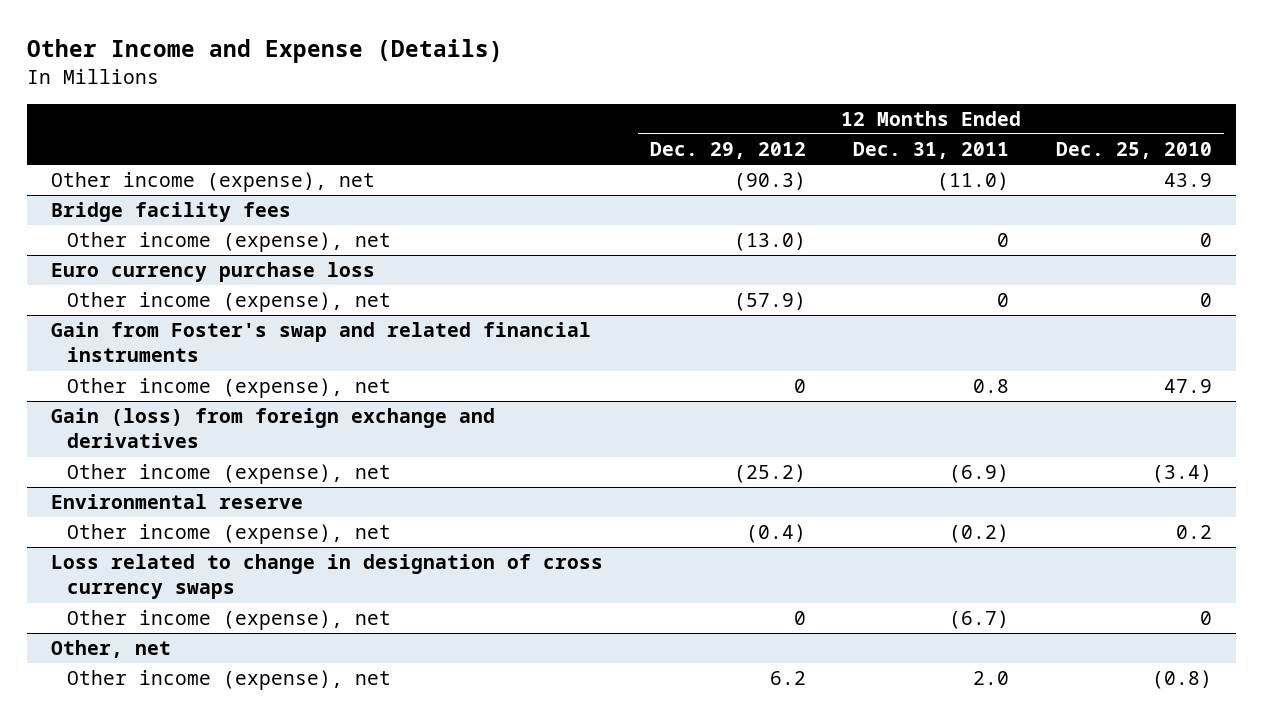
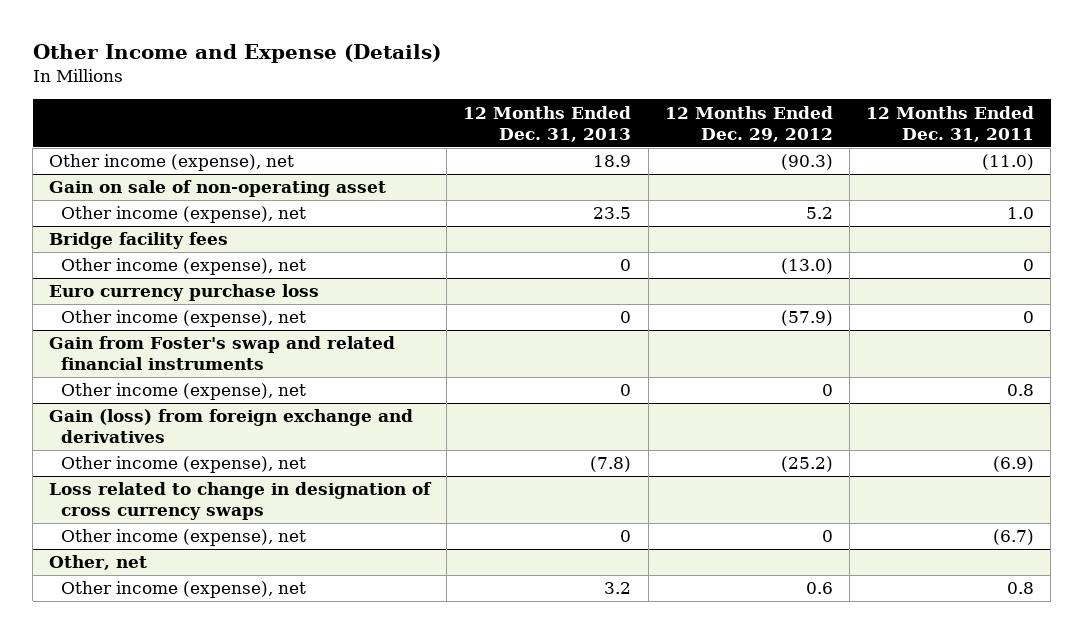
[1056,141,1213,159] Dec. 25, 2010 -> none
none -> [463,105,632,142] 12 Months Ended Dec. 31, 2013
none -> [49,180,387,198] Gain on sale of non-operating asset
none -> [61,206,307,224] Other income (expense), net
[50,494,303,510] Environmental reserve -> none
[66,524,391,545] Other income (expense), net -> none
[769,671,806,686] 6.2 -> [805,582,833,595] 0.6
[973,671,1010,686] 2.0 -> [1006,582,1034,595] 0.8

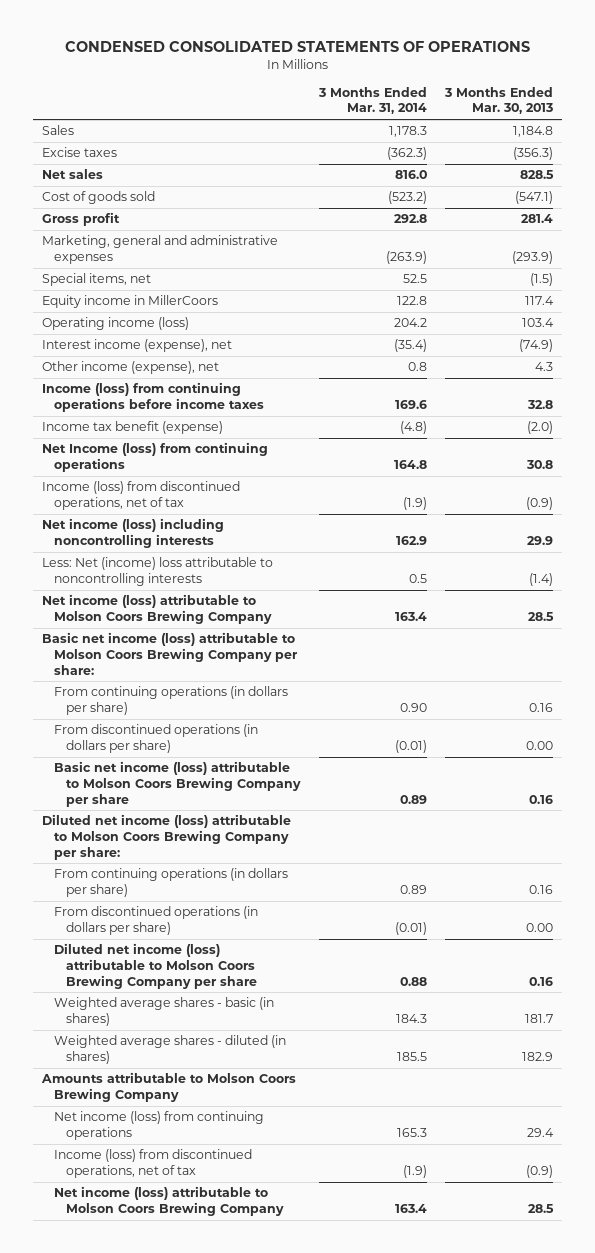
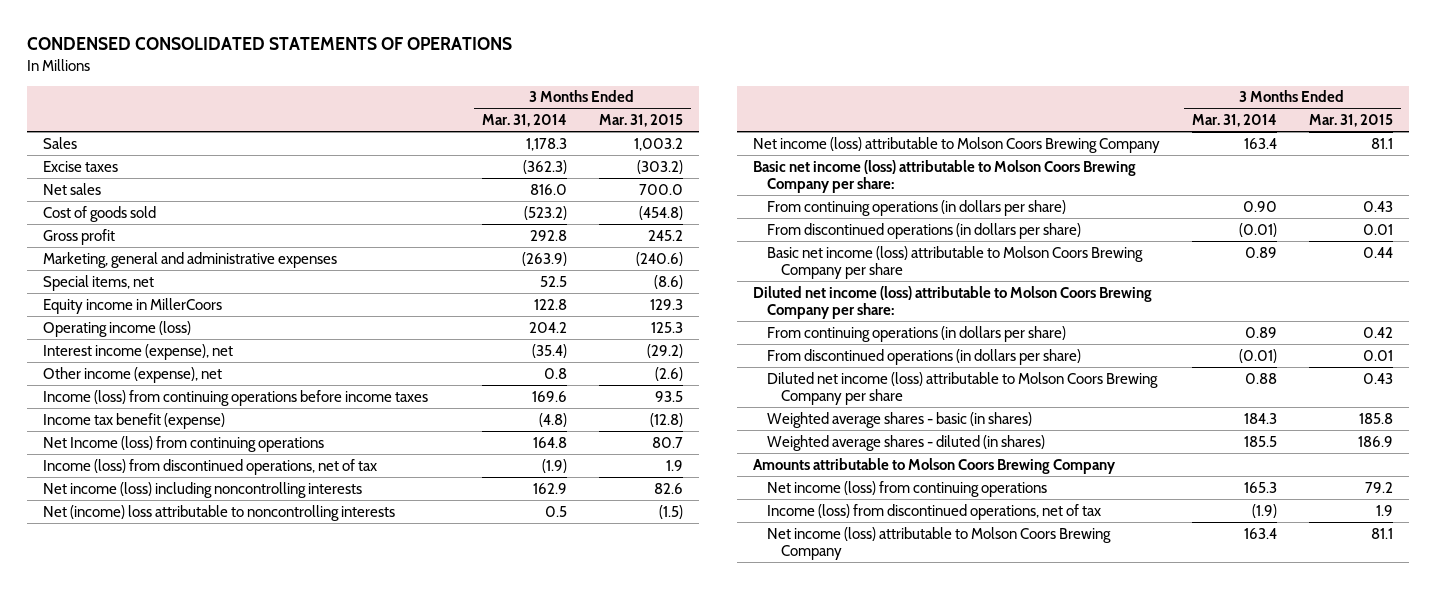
[443,86,553,115] 3 Months Ended Mar. 30, 2013 -> none
none -> [598,114,683,128] Mar. 31, 2015
[42,557,274,586] Less: Net (income) loss attributable to noncontrolling interests -> [42,504,395,521] Net (income) loss attributable to noncontrolling interests

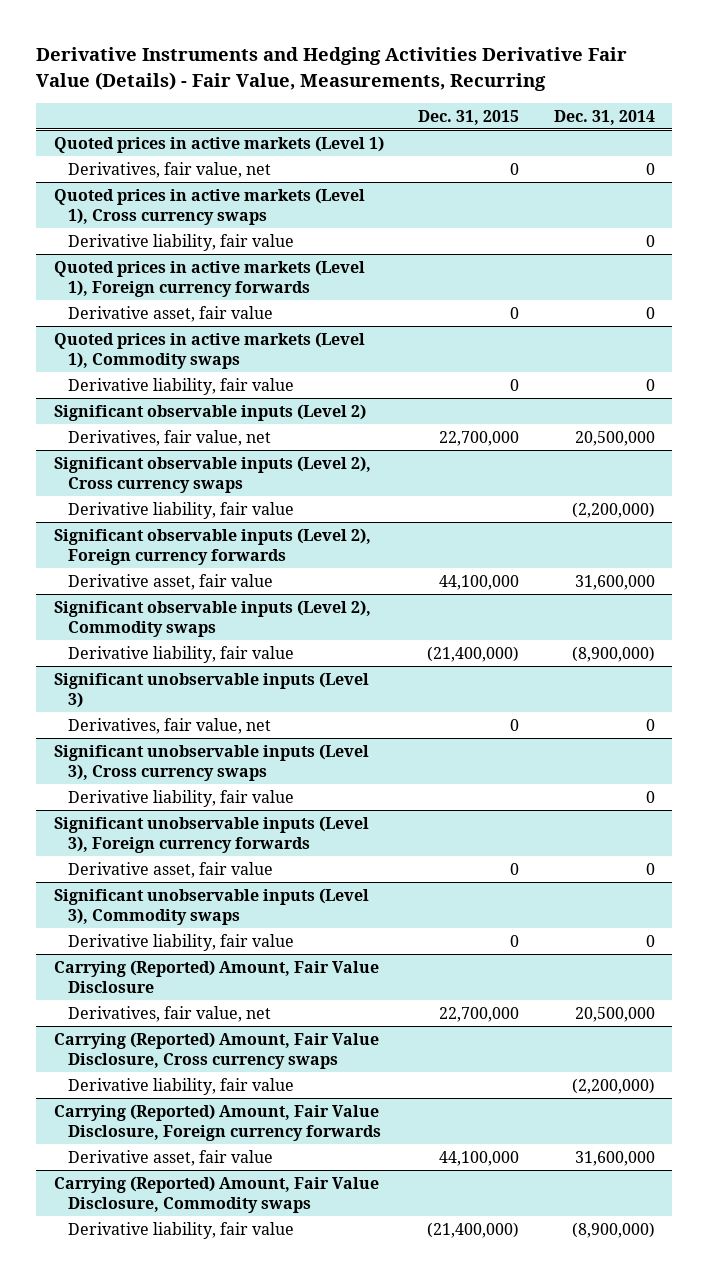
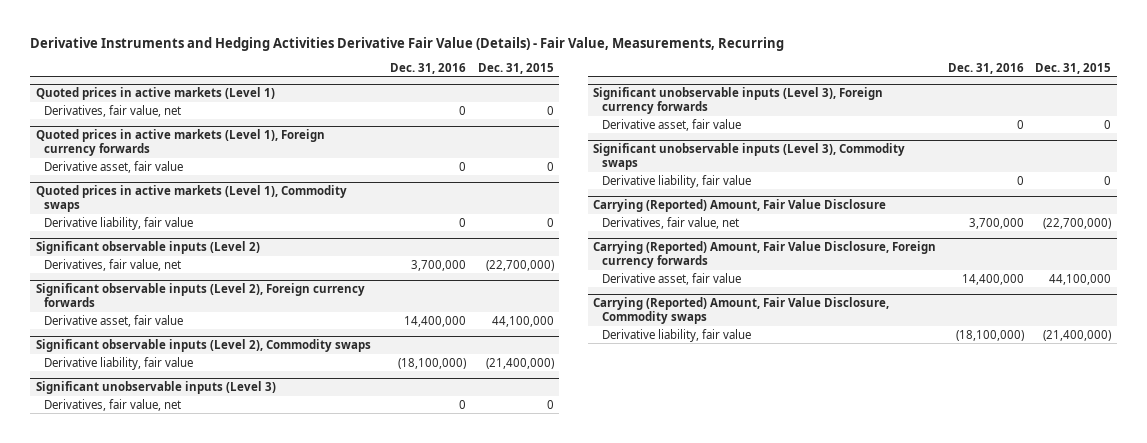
[554,109,656,125] Dec. 31, 2014 -> none
none -> [390,62,467,74] Dec. 31, 2016
[53,187,365,226] Quoted prices in active markets (Level 1), Cross currency swaps -> none
[68,233,295,251] Derivative liability, fair value -> none
[53,455,371,494] Significant observable inputs (Level 2), Cross currency swaps -> none
[68,501,295,519] Derivative liability, fair value -> none
[439,430,520,446] 22,700,000 -> [485,259,554,271] (22,700,000)
[53,743,369,782] Significant unobservable inputs (Level 3), Cross currency swaps -> none
[68,789,295,807] Derivative liability, fair value -> none
[53,1031,379,1070] Carrying (Reported) Amount, Fair Value Disclosure, Cross currency swaps -> none
[68,1077,295,1095] Derivative liability, fair value -> none
[439,1006,520,1022] 22,700,000 -> [1043,217,1112,229] (22,700,000)

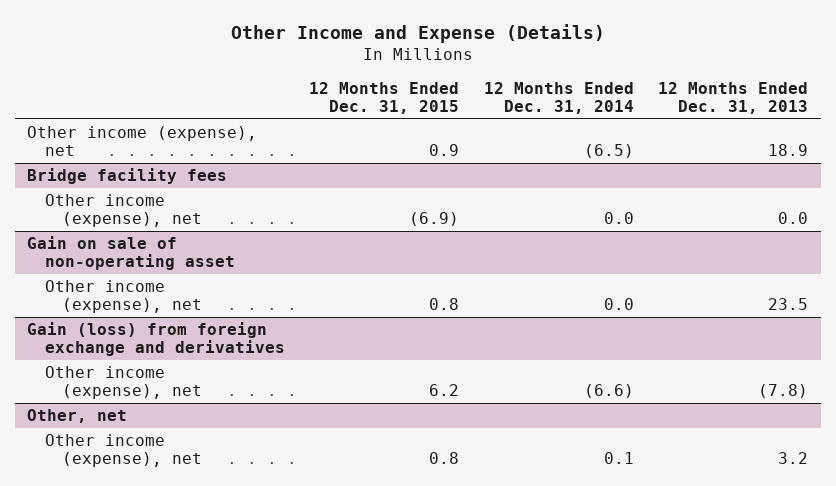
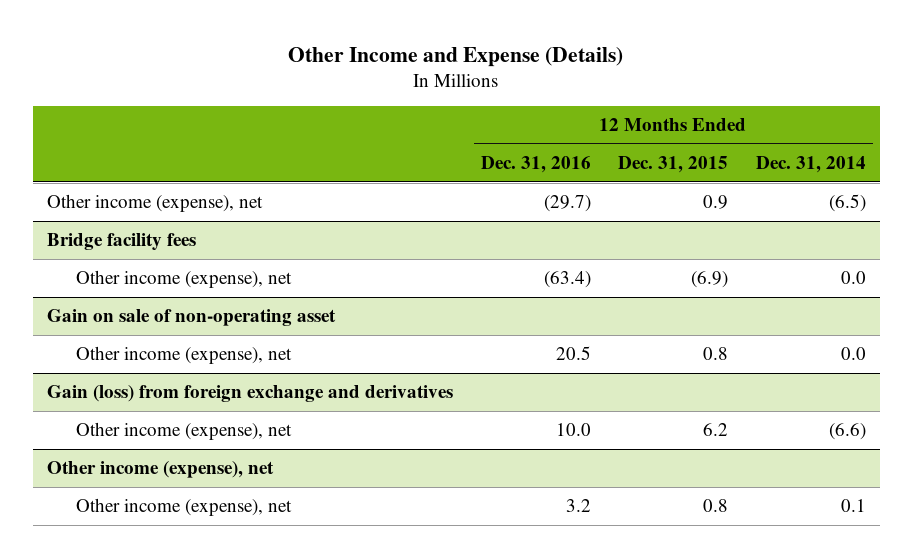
[658,81,809,114] 12 Months Ended Dec. 31, 2013 -> none
none -> [480,155,591,173] Dec. 31, 2016
[27,409,128,424] Other, net -> [46,461,274,479] Other income (expense), net

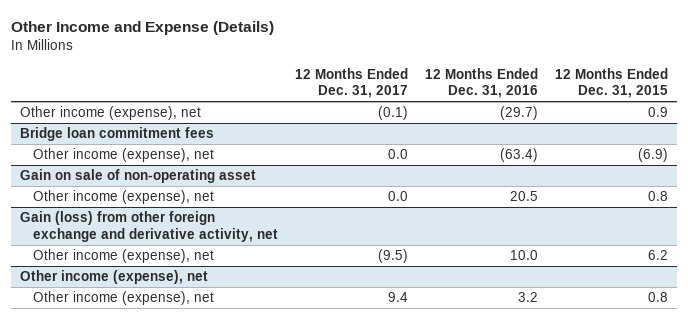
[756,155,867,173] Dec. 31, 2014 -> none
none -> [294,67,408,99] 12 Months Ended Dec. 31, 2017
[46,233,196,251] Bridge facility fees -> [19,127,214,142] Bridge loan commitment fees
[46,385,453,403] Gain (loss) from foreign exchange and derivatives -> [19,211,278,242] Gain (loss) from other foreign exchange and derivative activity, net

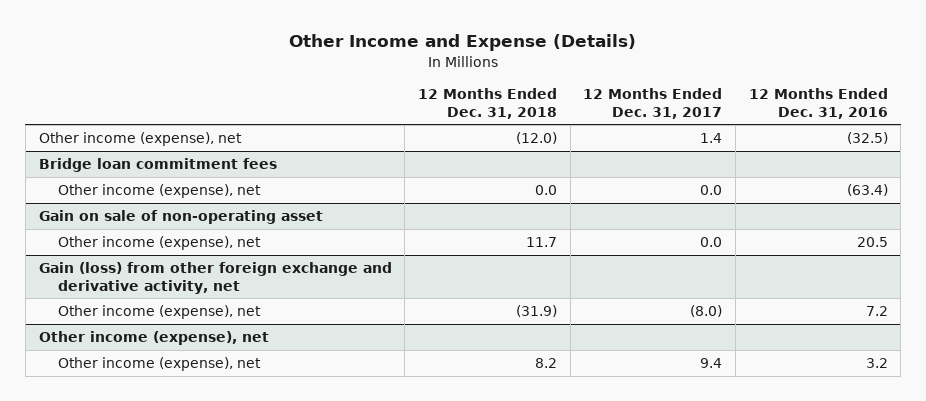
[555,67,669,99] 12 Months Ended Dec. 31, 2015 -> none
none -> [417,88,557,119] 12 Months Ended Dec. 31, 2018
[377,106,408,121] (0.1) -> [700,133,723,144] 1.4
[500,106,539,121] (29.7) -> [846,132,888,145] (32.5)
[377,249,408,264] (9.5) -> [690,305,723,318] (8.0)
[510,250,539,261] 10.0 -> [865,306,888,317] 7.2

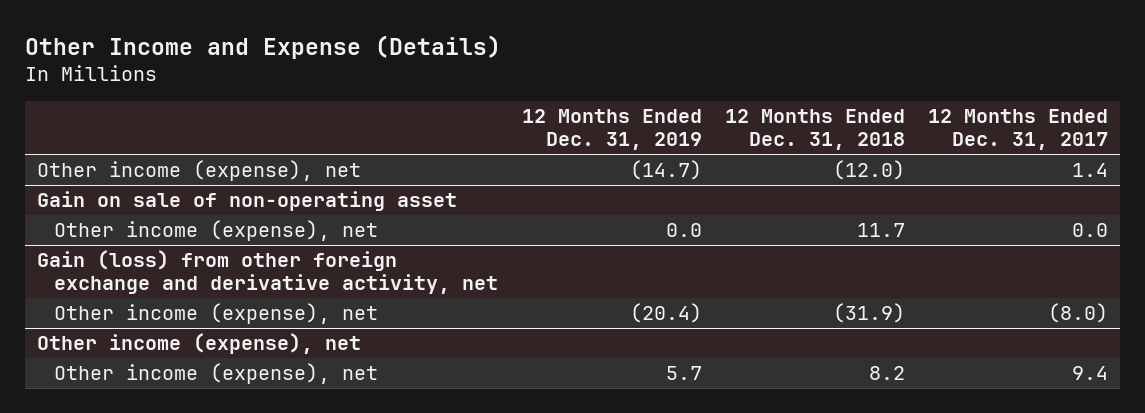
[748,88,888,119] 12 Months Ended Dec. 31, 2016 -> none
none -> [521,109,702,151] 12 Months Ended Dec. 31, 2019
[38,158,277,173] Bridge loan commitment fees -> none
[58,184,262,199] Other income (expense), net -> none

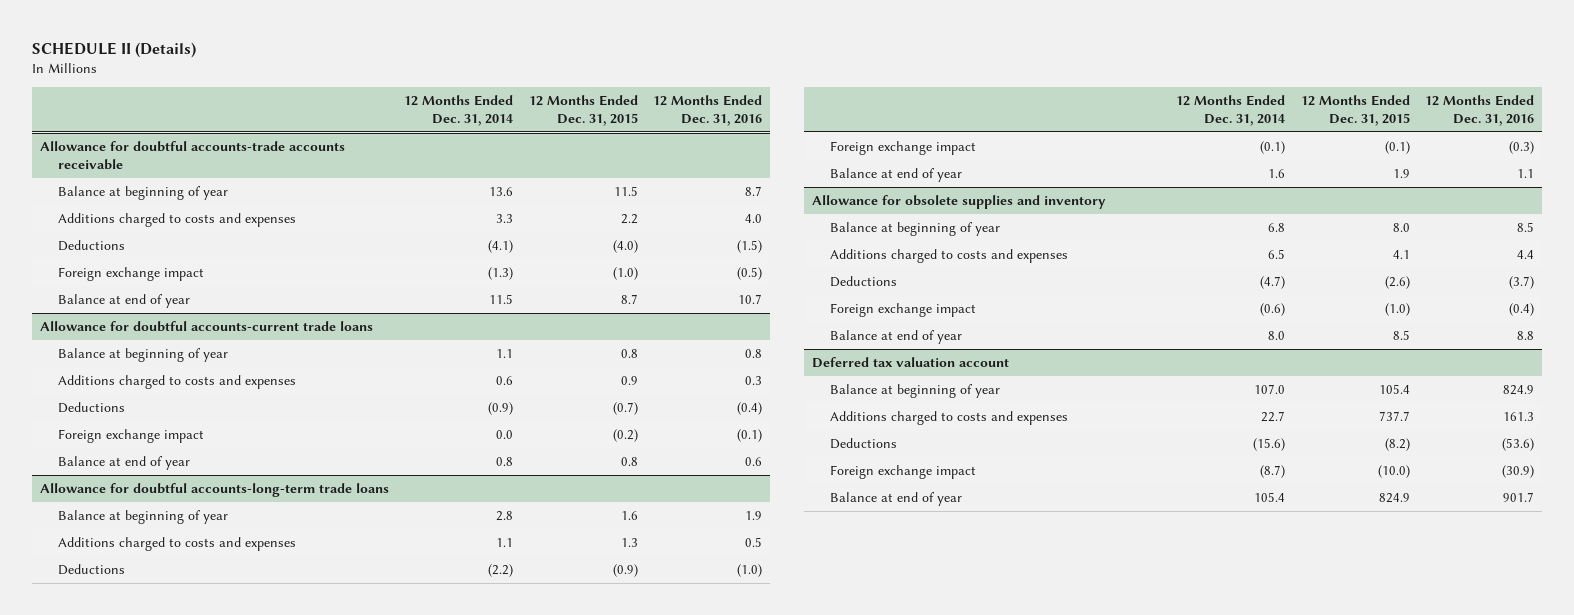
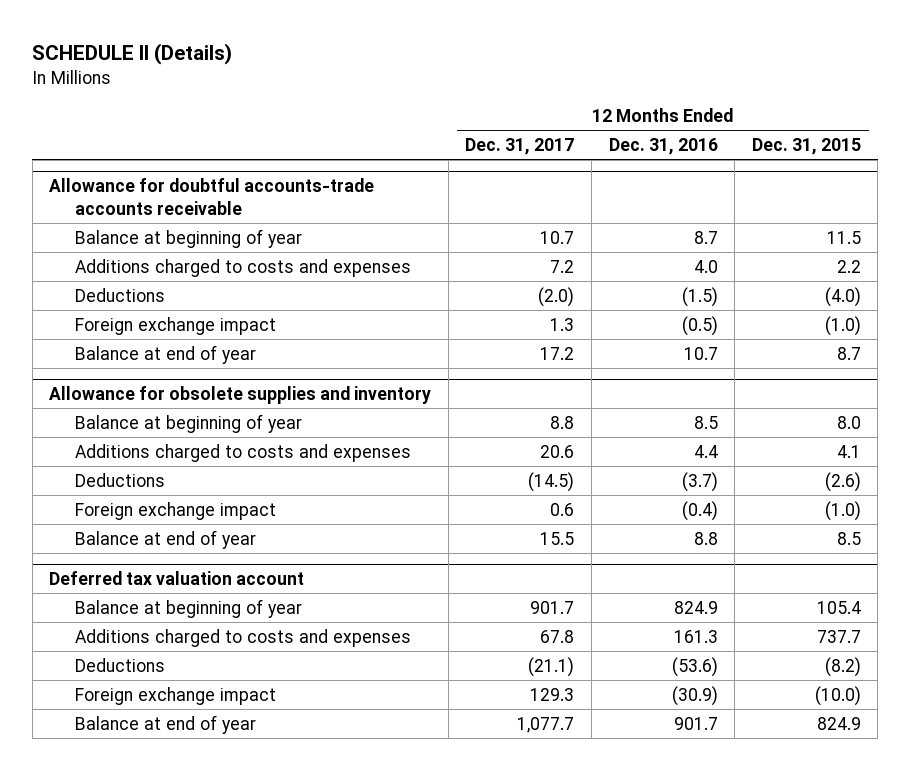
[404,94,514,126] 12 Months Ended Dec. 31, 2014 -> none
none -> [465,138,575,156] Dec. 31, 2017
[40,320,374,332] Allowance for doubtful accounts-current trade loans -> none
[58,347,229,362] Balance at beginning of year -> none
[58,374,297,389] Additions charged to costs and expenses -> none
[58,401,126,413] Deductions -> none
[58,428,205,443] Foreign exchange impact -> none
[58,455,191,470] Balance at end of year -> none
[40,482,390,497] Allowance for doubtful accounts-long-term trade loans -> none
[58,509,229,524] Balance at beginning of year -> none
[58,536,297,551] Additions charged to costs and expenses -> none
[58,563,126,575] Deductions -> none
[830,140,977,155] Foreign exchange impact -> none
[830,167,963,182] Balance at end of year -> none

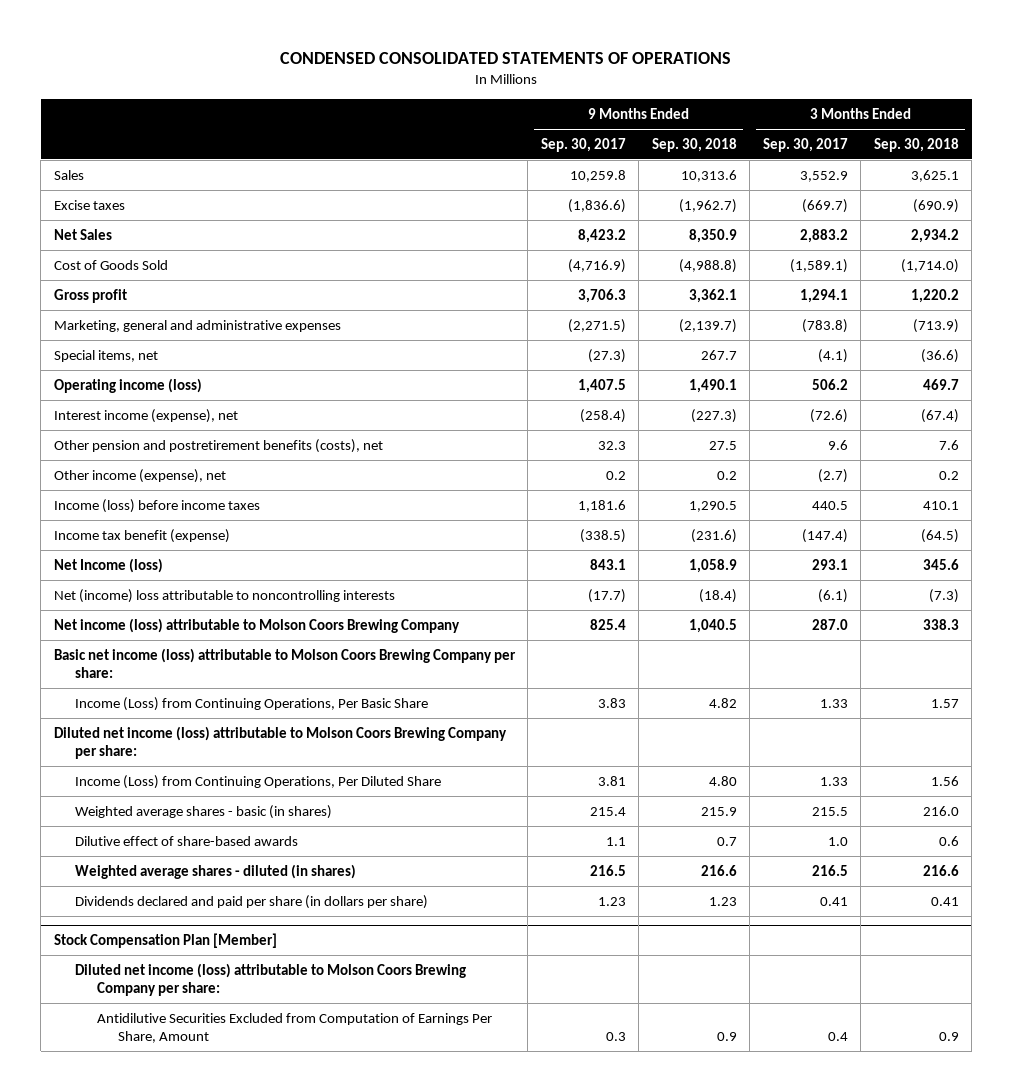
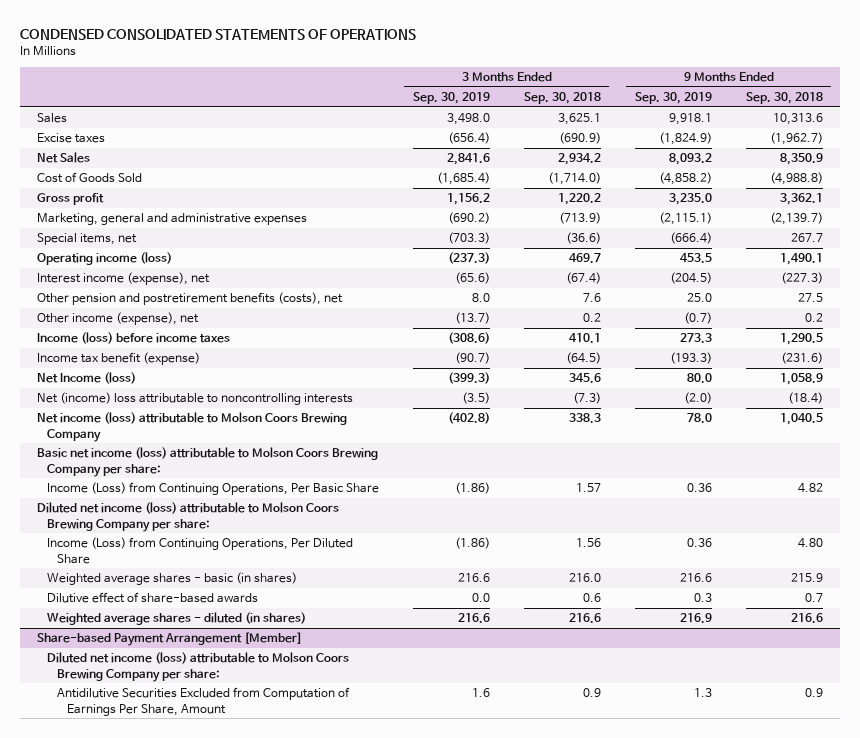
[540,137,626,152] Sep. 30, 2017 -> none
[762,137,848,152] Sep. 30, 2017 -> none
none -> [412,92,490,105] Sep. 30, 2019
none -> [634,92,712,105] Sep. 30, 2019
[75,894,429,909] Dividends declared and paid per share (in dollars per share) -> none
[53,932,277,948] Stock Compensation Plan [Member] -> [36,632,302,647] Share-based Payment Arrangement [Member]

